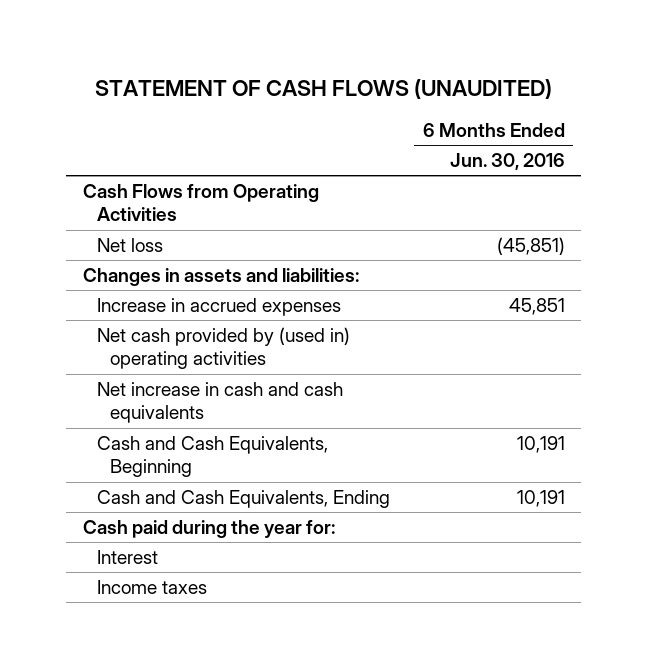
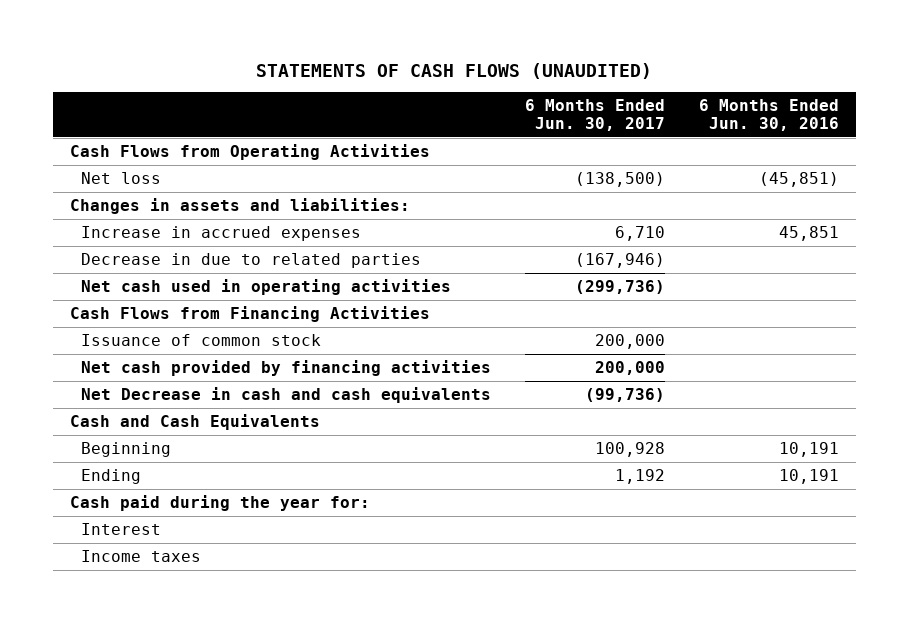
[94,78,552,99] STATEMENT OF CASH FLOWS (UNAUDITED) -> [256,62,653,79] STATEMENTS OF CASH FLOWS (UNAUDITED)
none -> [524,98,665,132] 6 Months Ended Jun. 30, 2017
none -> [80,253,421,269] Decrease in due to related parties
[96,327,350,370] Net cash provided by (used in) operating activities -> [80,279,451,296] Net cash used in operating activities
none -> [69,306,430,323] Cash Flows from Financing Activities
none -> [80,334,321,347] Issuance of common stock
none -> [80,360,491,377] Net cash provided by financing activities
[96,382,343,424] Net increase in cash and cash equivalents -> [80,387,491,404] Net Decrease in cash and cash equivalents
none -> [69,414,320,431] Cash and Cash Equivalents
[96,436,328,478] Cash and Cash Equivalents, Beginning -> [80,442,171,458] Beginning
[96,490,390,509] Cash and Cash Equivalents, Ending -> [80,469,141,485] Ending

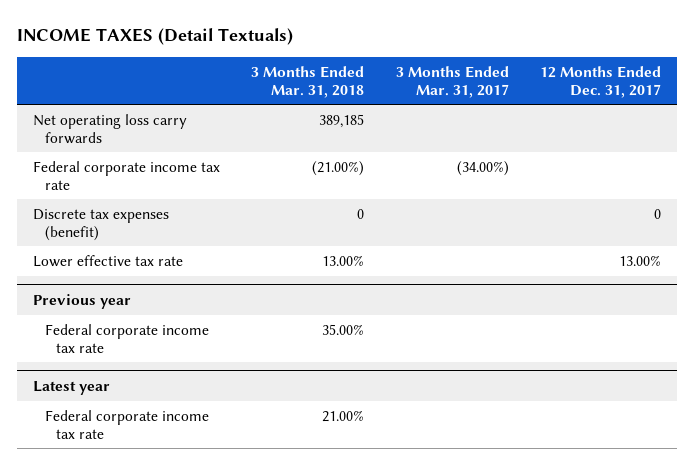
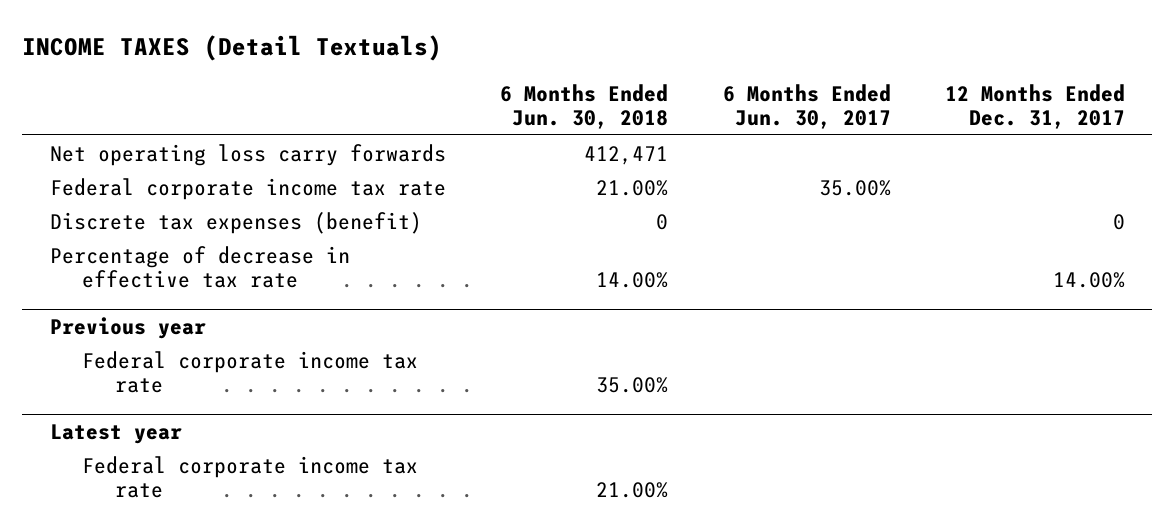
[251,65,365,98] 3 Months Ended Mar. 31, 2018 -> none
[395,65,509,98] 3 Months Ended Mar. 31, 2017 -> none
none -> [500,83,669,129] 6 Months Ended Jun. 30, 2018
none -> [722,83,891,129] 6 Months Ended Jun. 30, 2017
[32,254,183,267] Lower effective tax rate -> [49,245,350,288] Percentage of decrease in effective tax rate
[619,254,662,266] 13.00% -> [1053,271,1126,288] 14.00%

